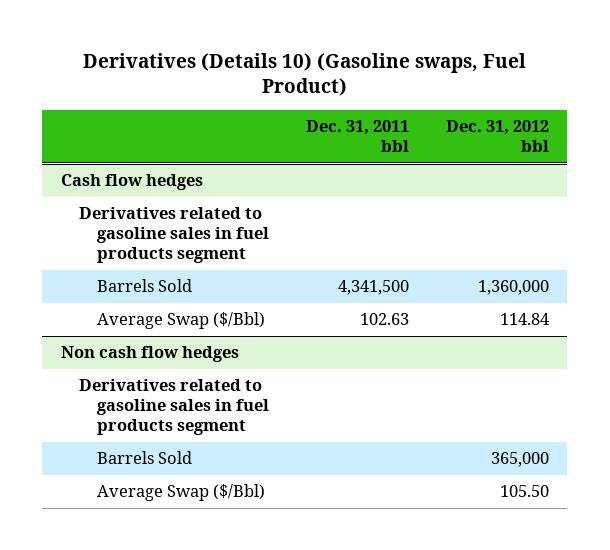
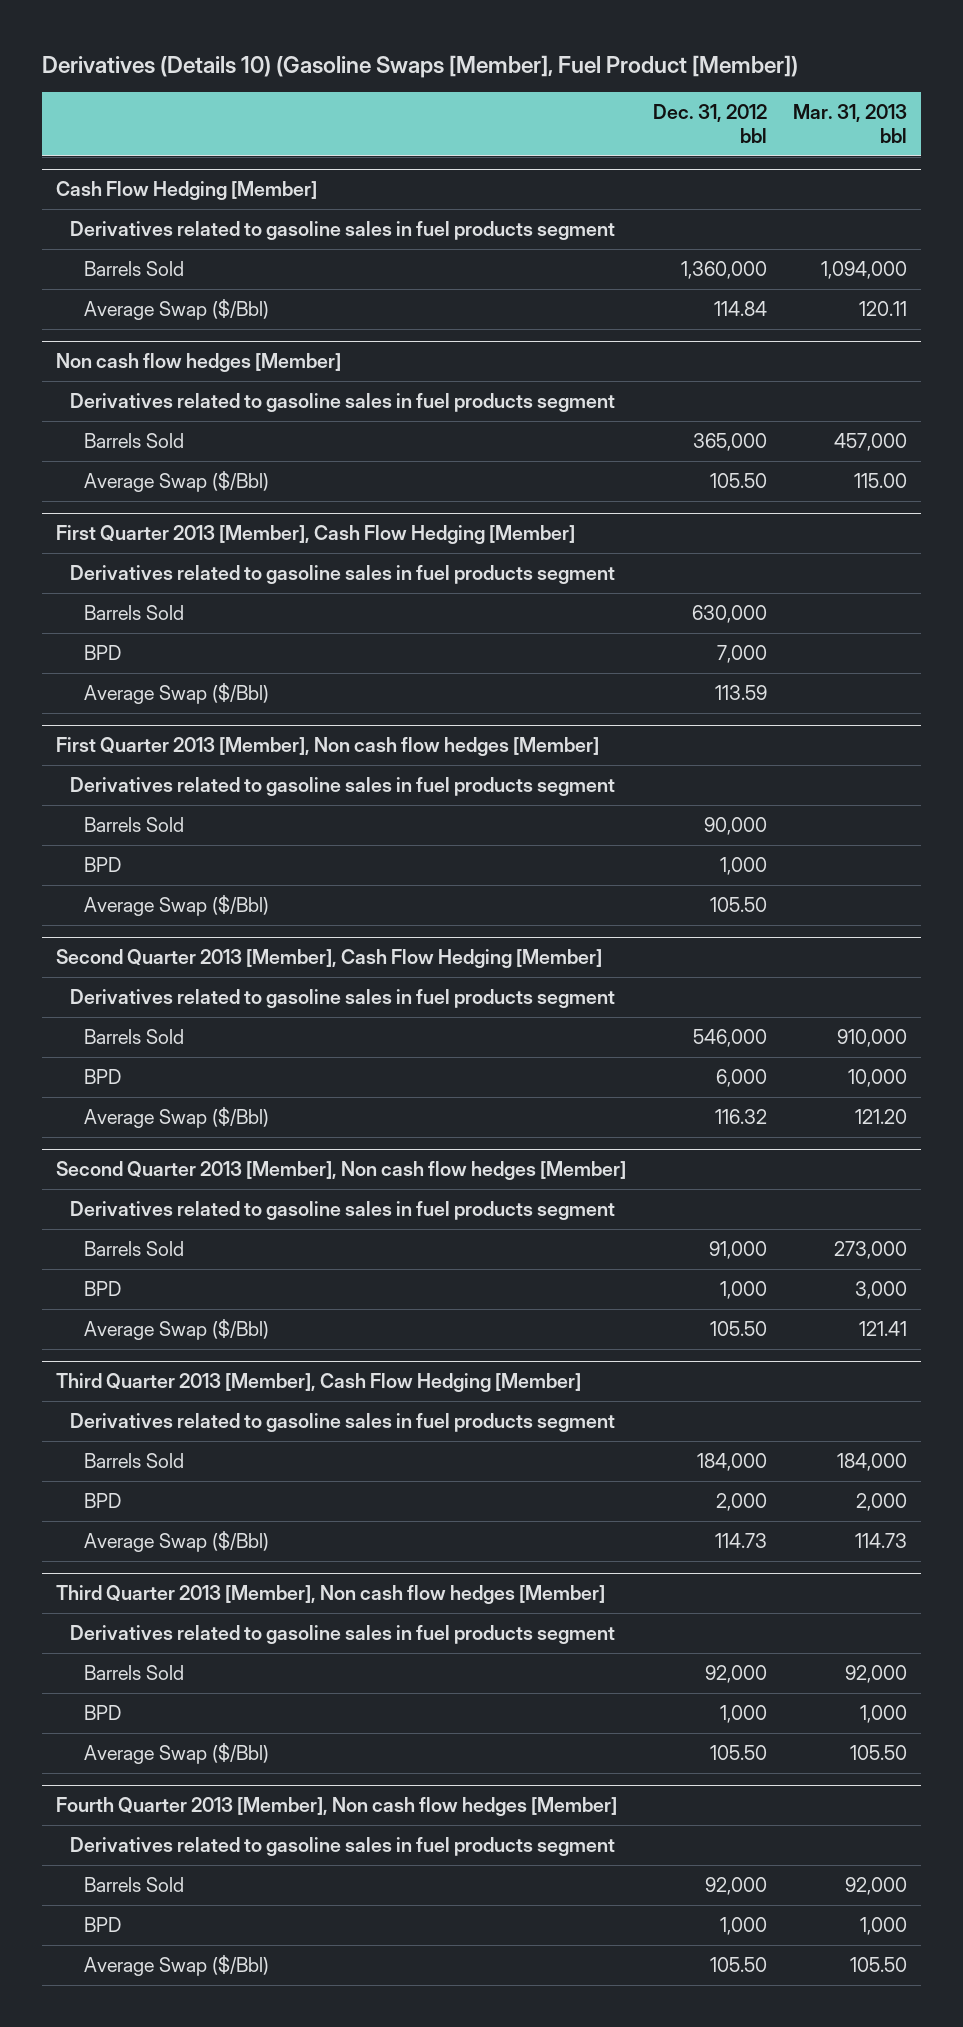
[82,52,526,97] Derivatives (Details 10) (Gasoline swaps, Fuel Product) -> [42,54,799,78] Derivatives (Details 10) (Gasoline Swaps [Member], Fuel Product [Member])
[306,120,410,153] Dec. 31, 2011 bbl -> none
none -> [793,103,908,144] Mar. 31, 2013 bbl
[60,174,203,191] Cash flow hedges -> none
none -> [55,181,317,201] Cash Flow Hedging [Member]
[60,346,239,363] Non cash flow hedges -> [55,353,341,373] Non cash flow hedges [Member]
none -> [55,525,575,545] First Quarter 2013 [Member], Cash Flow Hedging [Member]
none -> [69,564,615,584] Derivatives related to gasoline sales in fuel products segment
none -> [84,604,185,620] Barrels Sold
none -> [84,644,122,660] BPD
none -> [84,682,270,704] Average Swap ($/Bbl)
none -> [55,737,599,757] First Quarter 2013 [Member], Non cash flow hedges [Member]
none -> [69,776,615,796] Derivatives related to gasoline sales in fuel products segment
none -> [84,816,185,832] Barrels Sold
none -> [84,856,122,872] BPD
none -> [84,894,270,916] Average Swap ($/Bbl)
none -> [55,949,602,969] Second Quarter 2013 [Member], Cash Flow Hedging [Member]
none -> [69,988,615,1008] Derivatives related to gasoline sales in fuel products segment
none -> [84,1028,185,1044] Barrels Sold
none -> [84,1068,122,1084] BPD
none -> [84,1106,270,1128] Average Swap ($/Bbl)
none -> [55,1161,626,1181] Second Quarter 2013 [Member], Non cash flow hedges [Member]
none -> [69,1200,615,1220] Derivatives related to gasoline sales in fuel products segment
none -> [84,1240,185,1256] Barrels Sold
none -> [84,1280,122,1296] BPD
none -> [84,1318,270,1340] Average Swap ($/Bbl)
none -> [55,1373,581,1393] Third Quarter 2013 [Member], Cash Flow Hedging [Member]
none -> [69,1412,615,1432] Derivatives related to gasoline sales in fuel products segment
none -> [84,1452,185,1468] Barrels Sold
none -> [84,1492,122,1508] BPD
none -> [84,1530,270,1552] Average Swap ($/Bbl)
none -> [55,1585,605,1605] Third Quarter 2013 [Member], Non cash flow hedges [Member]
none -> [69,1624,615,1644] Derivatives related to gasoline sales in fuel products segment
none -> [84,1664,185,1680] Barrels Sold
none -> [84,1704,122,1720] BPD
none -> [84,1742,270,1764] Average Swap ($/Bbl)
none -> [55,1797,617,1817] Fourth Quarter 2013 [Member], Non cash flow hedges [Member]
none -> [69,1836,615,1856] Derivatives related to gasoline sales in fuel products segment
none -> [84,1876,185,1892] Barrels Sold
none -> [84,1916,122,1932] BPD
none -> [84,1954,270,1976] Average Swap ($/Bbl)

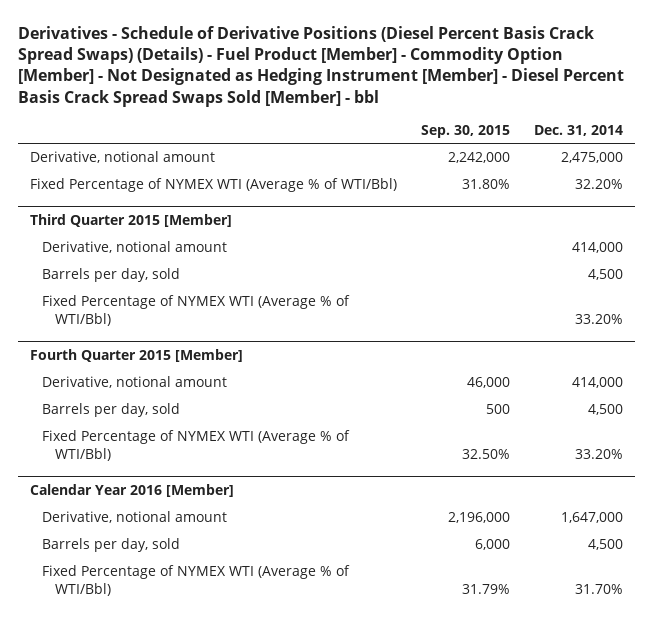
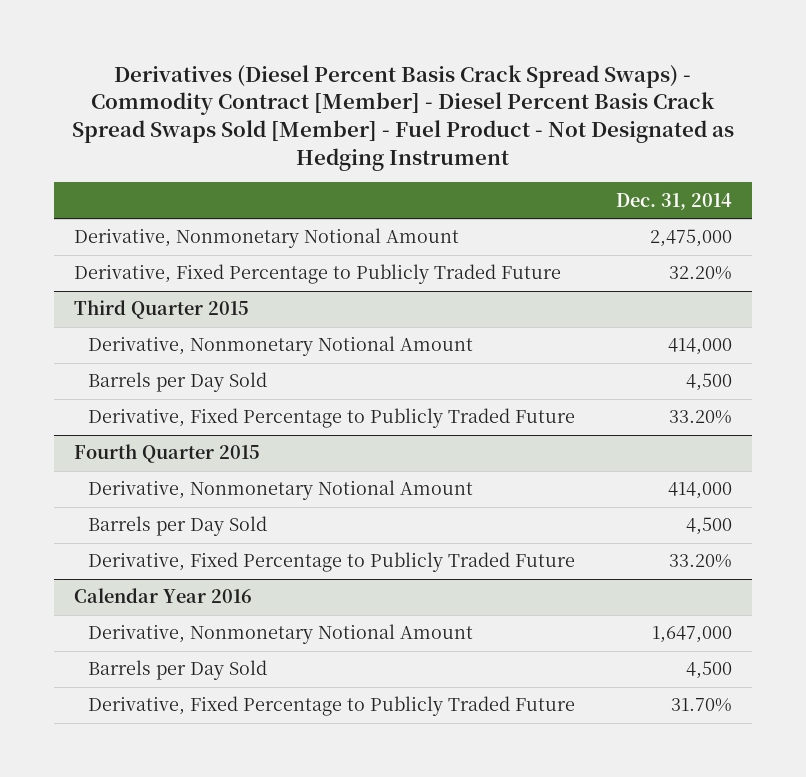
[17,25,624,107] Derivatives - Schedule of Derivative Positions (Diesel Percent Basis Crack Spread Swaps) (Details) - Fuel Product [Member] - Commodity Option [Member] - Not Designated as Hedging Instrument [Member] - Diesel Percent Basis Crack Spread Swaps Sold [Member] - bbl -> [72,64,735,171] Derivatives (Diesel Percent Basis Crack Spread Swaps) - Commodity Contract [Member] - Diesel Percent Basis Crack Spread Swaps Sold [Member] - Fuel Product - Not Designated as Hedging Instrument
[420,124,510,138] Sep. 30, 2015 -> none
[29,151,215,164] Derivative, notional amount -> [74,228,460,249] Derivative, Nonmonetary Notional Amount
[29,178,397,193] Fixed Percentage of NYMEX WTI (Average % of WTI/Bbl) -> [74,264,562,285] Derivative, Fixed Percentage to Publicly Traded Future
[29,214,232,228] Third Quarter 2015 [Member] -> [74,300,250,320] Third Quarter 2015
[42,241,228,254] Derivative, notional amount -> [87,336,473,357] Derivative, Nonmonetary Notional Amount
[42,268,181,283] Barrels per day, sold -> [87,372,267,393] Barrels per Day Sold
[42,295,351,327] Fixed Percentage of NYMEX WTI (Average % of WTI/Bbl) -> [87,408,575,429] Derivative, Fixed Percentage to Publicly Traded Future
[29,349,243,363] Fourth Quarter 2015 [Member] -> [74,444,261,464] Fourth Quarter 2015
[42,376,228,389] Derivative, notional amount -> [87,480,473,501] Derivative, Nonmonetary Notional Amount
[42,403,181,418] Barrels per day, sold -> [87,516,267,537] Barrels per Day Sold
[42,430,351,462] Fixed Percentage of NYMEX WTI (Average % of WTI/Bbl) -> [87,552,575,573] Derivative, Fixed Percentage to Publicly Traded Future
[29,484,234,498] Calendar Year 2016 [Member] -> [74,588,253,604] Calendar Year 2016
[42,511,228,524] Derivative, notional amount -> [87,624,473,645] Derivative, Nonmonetary Notional Amount
[42,538,181,553] Barrels per day, sold -> [87,660,267,681] Barrels per Day Sold
[42,565,351,597] Fixed Percentage of NYMEX WTI (Average % of WTI/Bbl) -> [87,696,575,717] Derivative, Fixed Percentage to Publicly Traded Future

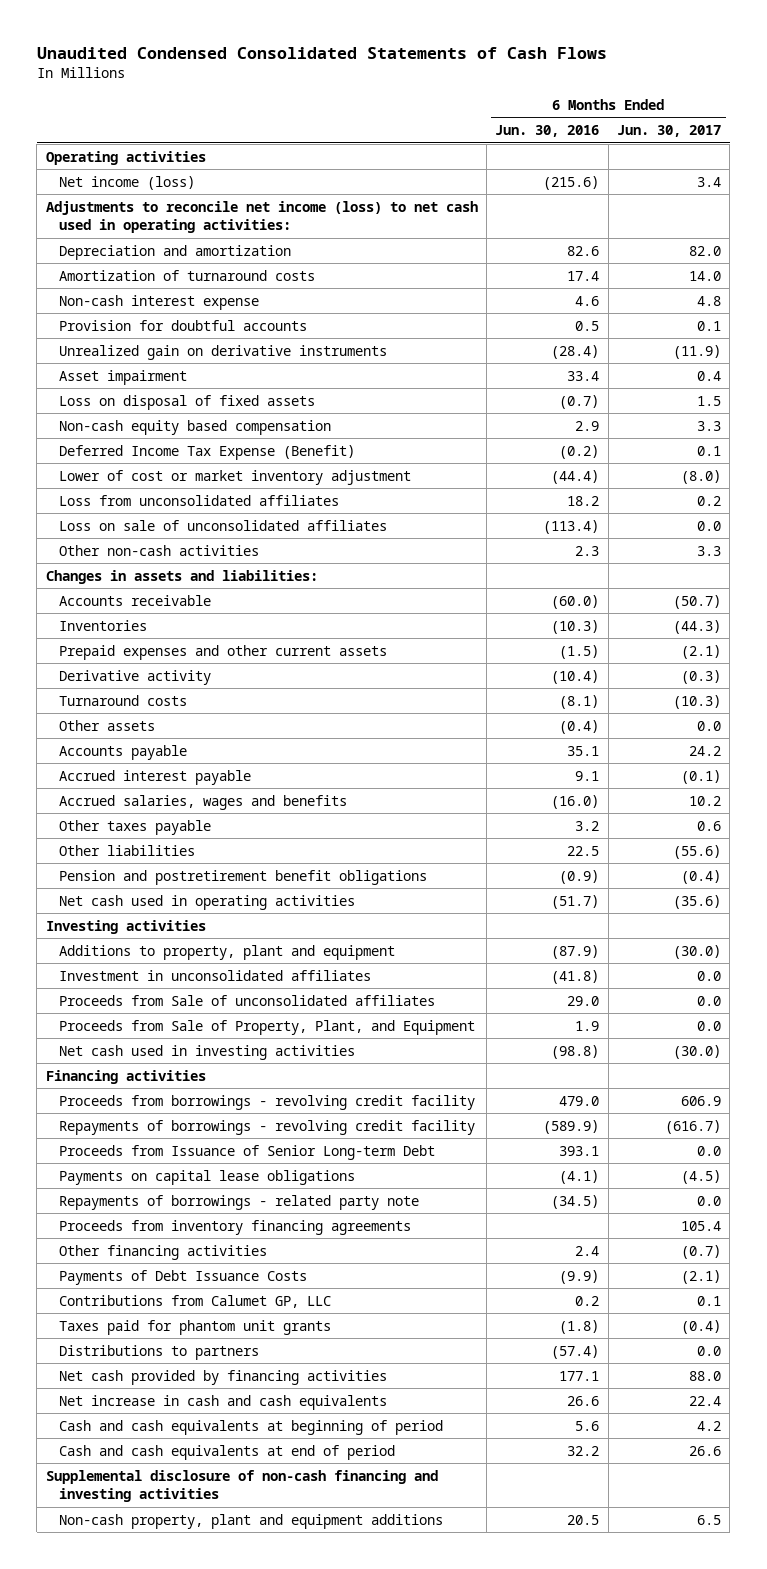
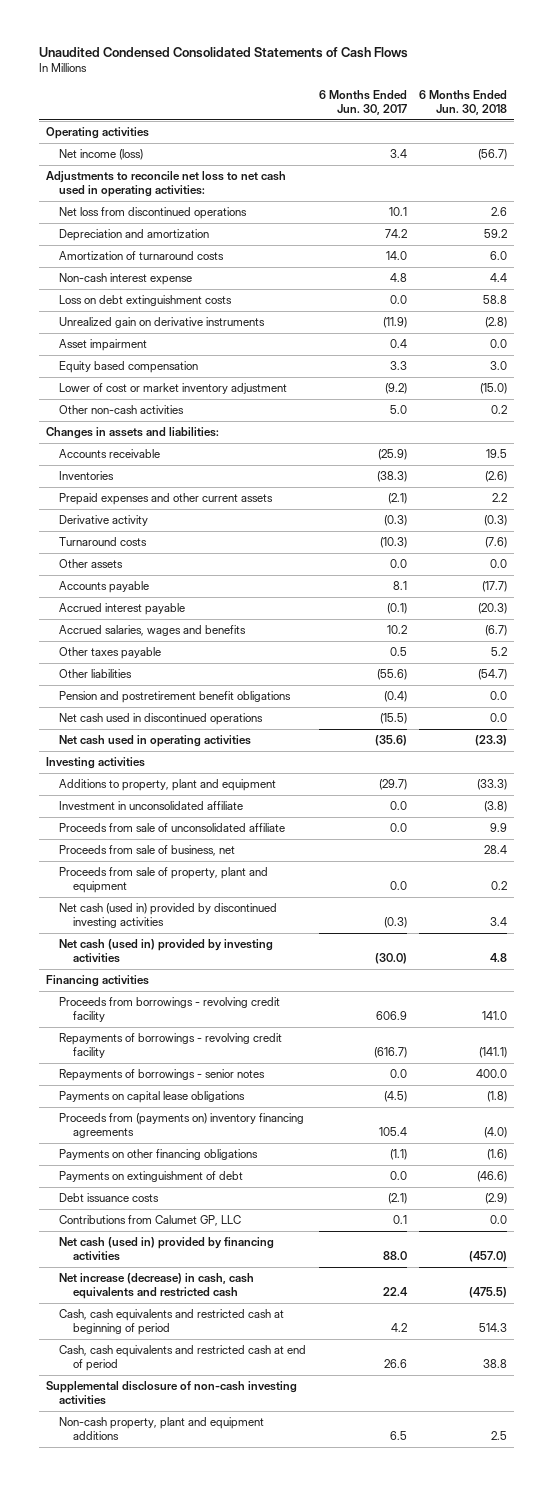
[495,125,600,138] Jun. 30, 2016 -> none
none -> [419,89,508,116] 6 Months Ended Jun. 30, 2018
[45,200,478,233] Adjustments to reconcile net income (loss) to net cash used in operating activities: -> [45,171,286,198] Adjustments to reconcile net loss to net cash used in operating activities:
none -> [59,207,248,220] Net loss from discontinued operations
[689,245,722,256] 82.0 -> [384,229,407,239] 74.2
[58,319,307,331] Provision for doubtful accounts -> none
none -> [59,295,233,307] Loss on debt extinguishment costs
[58,394,315,410] Loss on disposal of fixed assets -> none
[58,444,355,460] Deferred Income Tax Expense (Benefit) -> none
[58,494,339,506] Loss from unconsolidated affiliates -> none
[58,519,387,531] Loss on sale of unconsolidated affiliates -> none
[58,419,331,435] Non-cash equity based compensation -> [59,361,199,374] Equity based compensation
[681,469,722,484] (8.0) -> [384,383,407,395] (9.2)
[697,545,722,556] 3.3 -> [389,405,407,415] 5.0
[673,594,722,609] (50.7) -> [377,449,407,461] (25.9)
[673,619,722,634] (44.3) -> [376,471,407,483] (38.3)
[689,745,722,756] 24.2 -> [392,581,407,591] 8.1
[697,820,722,831] 0.6 -> [389,647,407,657] 0.5
none -> [59,713,264,726] Net cash used in discontinued operations
[673,944,722,959] (30.0) -> [378,779,407,791] (29.7)
[58,969,371,981] Investment in unconsolidated affiliates -> [59,801,244,811] Investment in unconsolidated affiliate
[58,994,435,1006] Proceeds from Sale of unconsolidated affiliates -> [59,823,286,833] Proceeds from sale of unconsolidated affiliate
none -> [59,845,236,857] Proceeds from sale of business, net
[58,1019,475,1035] Proceeds from Sale of Property, Plant, and Equipment -> [59,867,269,894] Proceeds from sale of property, plant and equipment
none -> [59,903,278,929] Net cash (used in) provided by discontinued investing activities
[58,1044,355,1060] Net cash used in investing activities -> [59,939,274,964] Net cash (used in) provided by investing activities
[58,1144,435,1160] Proceeds from Issuance of Senior Long-term Debt -> none
none -> [59,1069,266,1082] Repayments of borrowings - senior notes
[58,1194,419,1210] Repayments of borrowings - related party note -> none
[58,1219,411,1235] Proceeds from inventory financing agreements -> [59,1113,305,1139] Proceeds from (payments on) inventory financing agreements
[58,1244,267,1260] Other financing activities -> [59,1149,259,1161] Payments on other financing obligations
[681,1244,722,1259] (0.7) -> [389,1149,407,1161] (1.1)
none -> [59,1171,244,1183] Payments on extinguishment of debt
[58,1269,307,1285] Payments of Debt Issuance Costs -> [59,1193,160,1203] Debt issuance costs
[58,1319,331,1335] Taxes paid for phantom unit grants -> none
[58,1344,259,1360] Distributions to partners -> none
[58,1369,387,1385] Net cash provided by financing activities -> [59,1237,275,1262] Net cash (used in) provided by financing activities
[58,1394,387,1410] Net increase in cash and cash equivalents -> [59,1273,255,1300] Net increase (decrease) in cash, cash equivalents and restricted cash
[58,1419,443,1435] Cash and cash equivalents at beginning of period -> [59,1309,285,1336] Cash, cash equivalents and restricted cash at beginning of period
[58,1444,395,1460] Cash and cash equivalents at end of period -> [59,1345,307,1372] Cash, cash equivalents and restricted cash at end of period
[45,1469,438,1502] Supplemental disclosure of non-cash financing and investing activities -> [45,1381,297,1406] Supplemental disclosure of non-cash investing activities

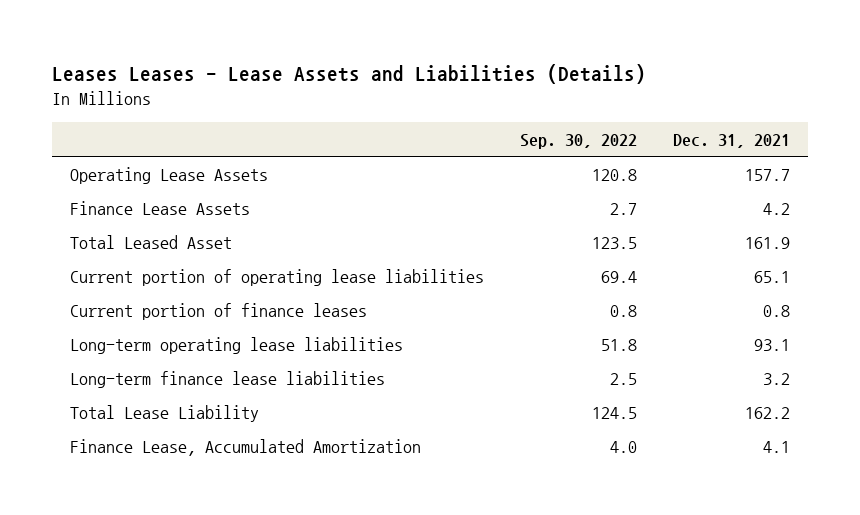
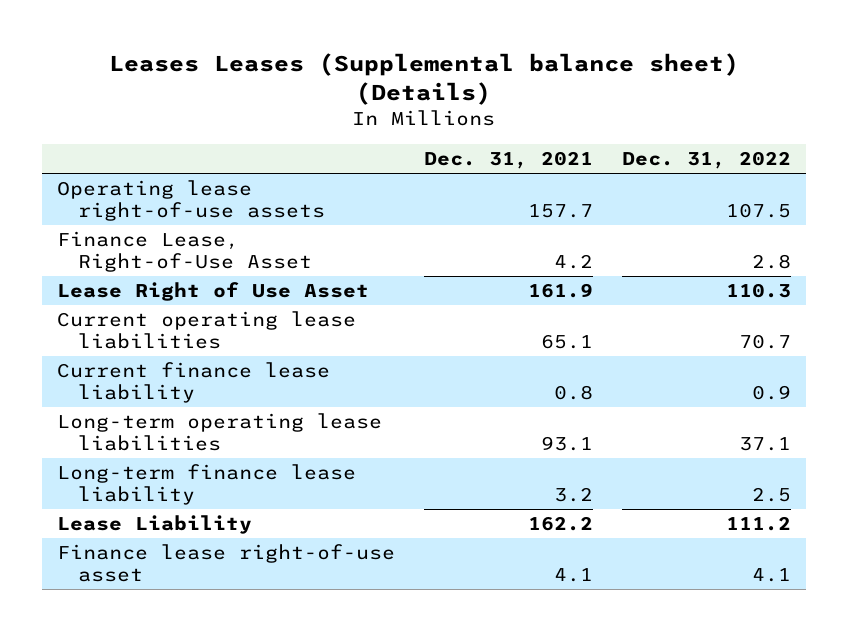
[52,64,647,85] Leases Leases - Lease Assets and Liabilities (Details) -> [109,53,740,105] Leases Leases (Supplemental balance sheet) (Details)
[520,134,638,150] Sep. 30, 2022 -> none
none -> [622,150,792,169] Dec. 31, 2022
[70,166,269,184] Operating Lease Assets -> [56,180,325,222] Operating lease right-of-use assets
[70,200,251,215] Finance Lease Assets -> [56,231,312,273] Finance Lease, Right-of-Use Asset
[70,234,233,249] Total Leased Asset -> [56,282,369,302] Lease Right of Use Asset
[70,268,485,286] Current portion of operating lease liabilities -> [56,311,356,350] Current operating lease liabilities
[70,302,368,320] Current portion of finance leases -> [56,362,330,404] Current finance lease liability
[70,370,386,388] Long-term finance lease liabilities -> [56,464,356,506] Long-term finance lease liability
[70,404,260,422] Total Lease Liability -> [56,515,252,535] Lease Liability
[70,438,422,456] Finance Lease, Accumulated Amortization -> [56,544,395,583] Finance lease right-of-use asset

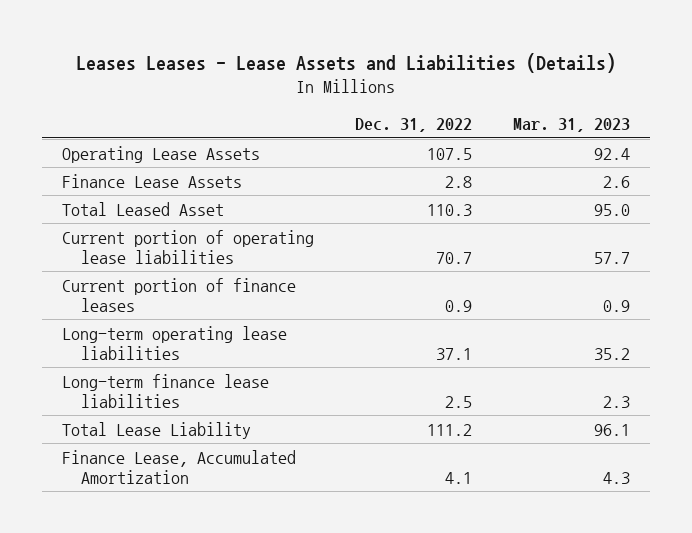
[109,53,740,105] Leases Leases (Supplemental balance sheet) (Details) -> [75,52,616,73] Leases Leases - Lease Assets and Liabilities (Details)
[424,150,594,169] Dec. 31, 2021 -> none
none -> [512,118,630,133] Mar. 31, 2023
[56,180,325,222] Operating lease right-of-use assets -> [62,145,261,163] Operating Lease Assets
[56,231,312,273] Finance Lease, Right-of-Use Asset -> [62,173,243,188] Finance Lease Assets
[56,282,369,302] Lease Right of Use Asset -> [62,201,225,216] Total Leased Asset
[56,311,356,350] Current operating lease liabilities -> [62,229,315,265] Current portion of operating lease liabilities
[56,362,330,404] Current finance lease liability -> [62,277,297,313] Current portion of finance leases
[56,464,356,506] Long-term finance lease liability -> [62,373,270,409] Long-term finance lease liabilities
[56,515,252,535] Lease Liability -> [62,421,252,439] Total Lease Liability
[56,544,395,583] Finance lease right-of-use asset -> [62,449,297,485] Finance Lease, Accumulated Amortization

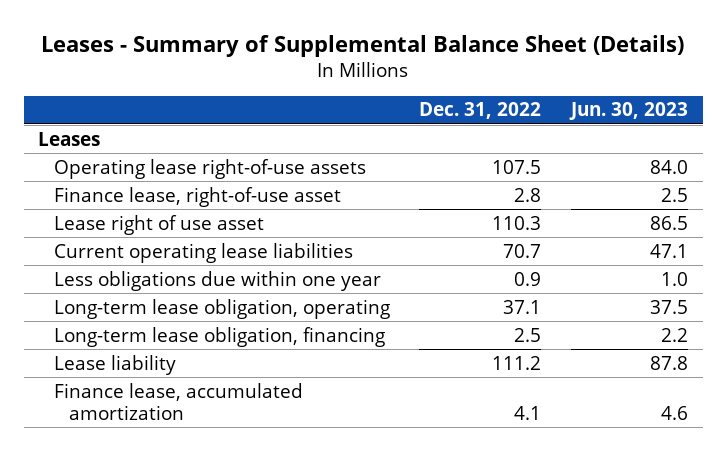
[75,52,616,73] Leases Leases - Lease Assets and Liabilities (Details) -> [41,35,685,58] Leases - Summary of Supplemental Balance Sheet (Details)
[512,118,630,133] Mar. 31, 2023 -> none
none -> [568,102,688,121] Jun. 30, 2023
none -> [38,131,101,146] Leases
[62,145,261,163] Operating Lease Assets -> [53,158,366,179] Operating lease right-of-use assets
[62,173,243,188] Finance Lease Assets -> [53,186,341,207] Finance lease, right-of-use asset
[62,201,225,216] Total Leased Asset -> [53,214,264,235] Lease right of use asset
[62,229,315,265] Current portion of operating lease liabilities -> [53,242,353,263] Current operating lease liabilities
[62,277,297,313] Current portion of finance leases -> [53,270,381,291] Less obligations due within one year
[62,325,288,361] Long-term operating lease liabilities -> [53,298,390,319] Long-term lease obligation, operating
[62,373,270,409] Long-term finance lease liabilities -> [53,326,385,347] Long-term lease obligation, financing
[62,421,252,439] Total Lease Liability -> [53,354,176,375] Lease liability
[62,449,297,485] Finance Lease, Accumulated Amortization -> [53,382,303,420] Finance lease, accumulated amortization

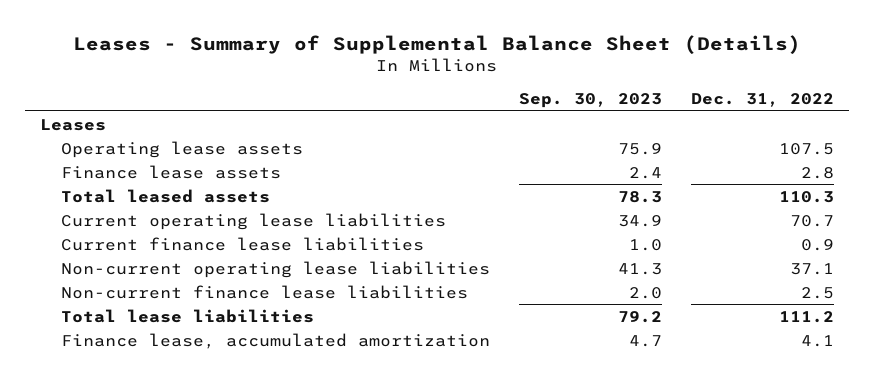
[568,102,688,121] Jun. 30, 2023 -> none
none -> [519,93,663,109] Sep. 30, 2023
[53,158,366,179] Operating lease right-of-use assets -> [61,140,304,158] Operating lease assets
[53,186,341,207] Finance lease, right-of-use asset -> [61,164,282,179] Finance lease assets
[53,214,264,235] Lease right of use asset -> [61,188,271,203] Total leased assets
[53,270,381,291] Less obligations due within one year -> [61,236,425,251] Current finance lease liabilities
[53,298,390,319] Long-term lease obligation, operating -> [61,260,491,278] Non-current operating lease liabilities
[53,326,385,347] Long-term lease obligation, financing -> [61,284,469,299] Non-current finance lease liabilities
[53,354,176,375] Lease liability -> [61,308,315,323] Total lease liabilities

